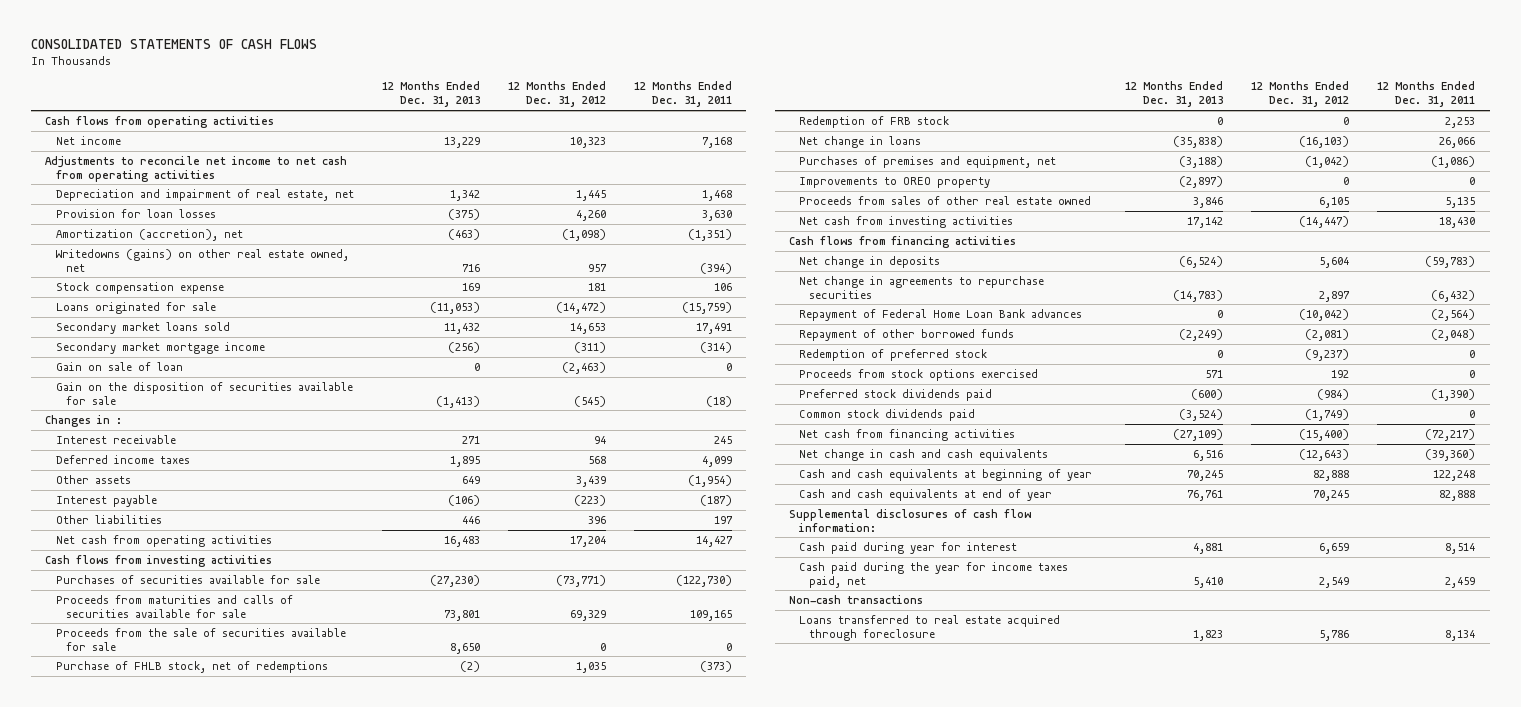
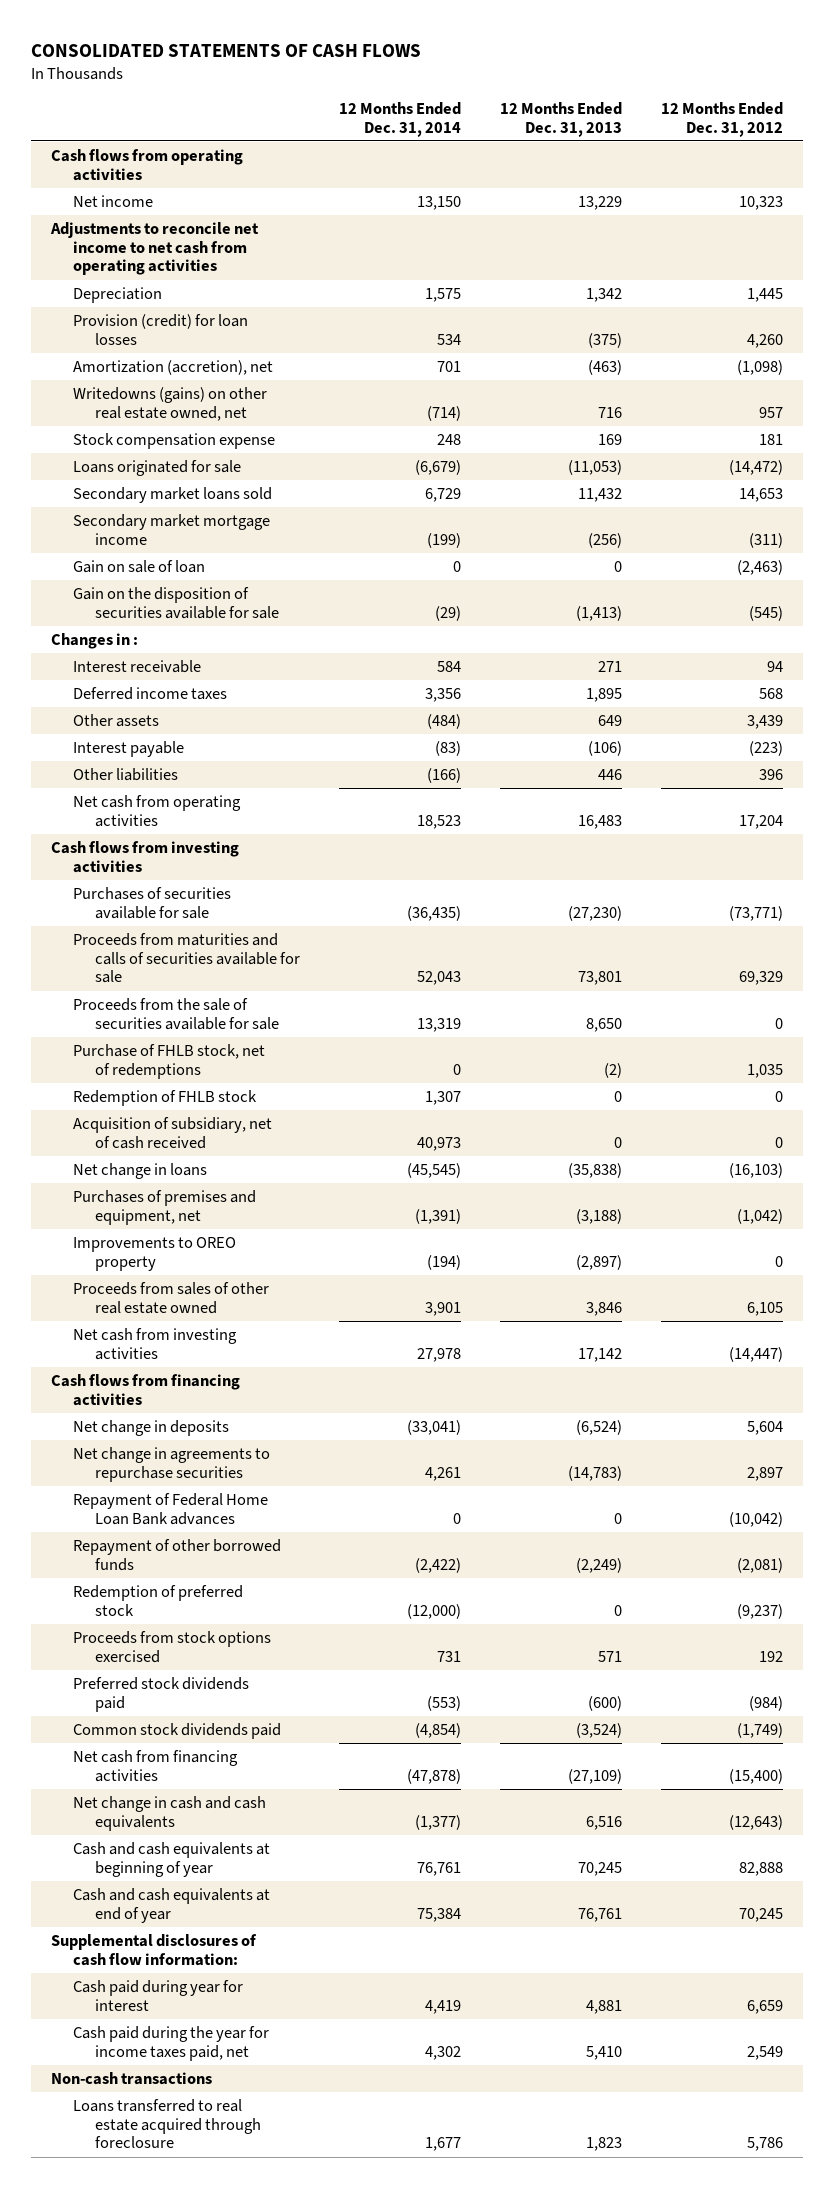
[633,81,732,108] 12 Months Ended Dec. 31, 2011 -> none
none -> [339,101,462,137] 12 Months Ended Dec. 31, 2014
[55,188,354,201] Depreciation and impairment of real estate, net -> [73,286,163,303] Depreciation
[55,208,216,218] Provision for loan losses -> [73,313,249,345] Provision (credit) for loan losses
[799,115,950,128] Redemption of FRB stock -> [73,1089,258,1106] Redemption of FHLB stock
none -> [73,1116,273,1149] Acquisition of subsidiary, net of cash received

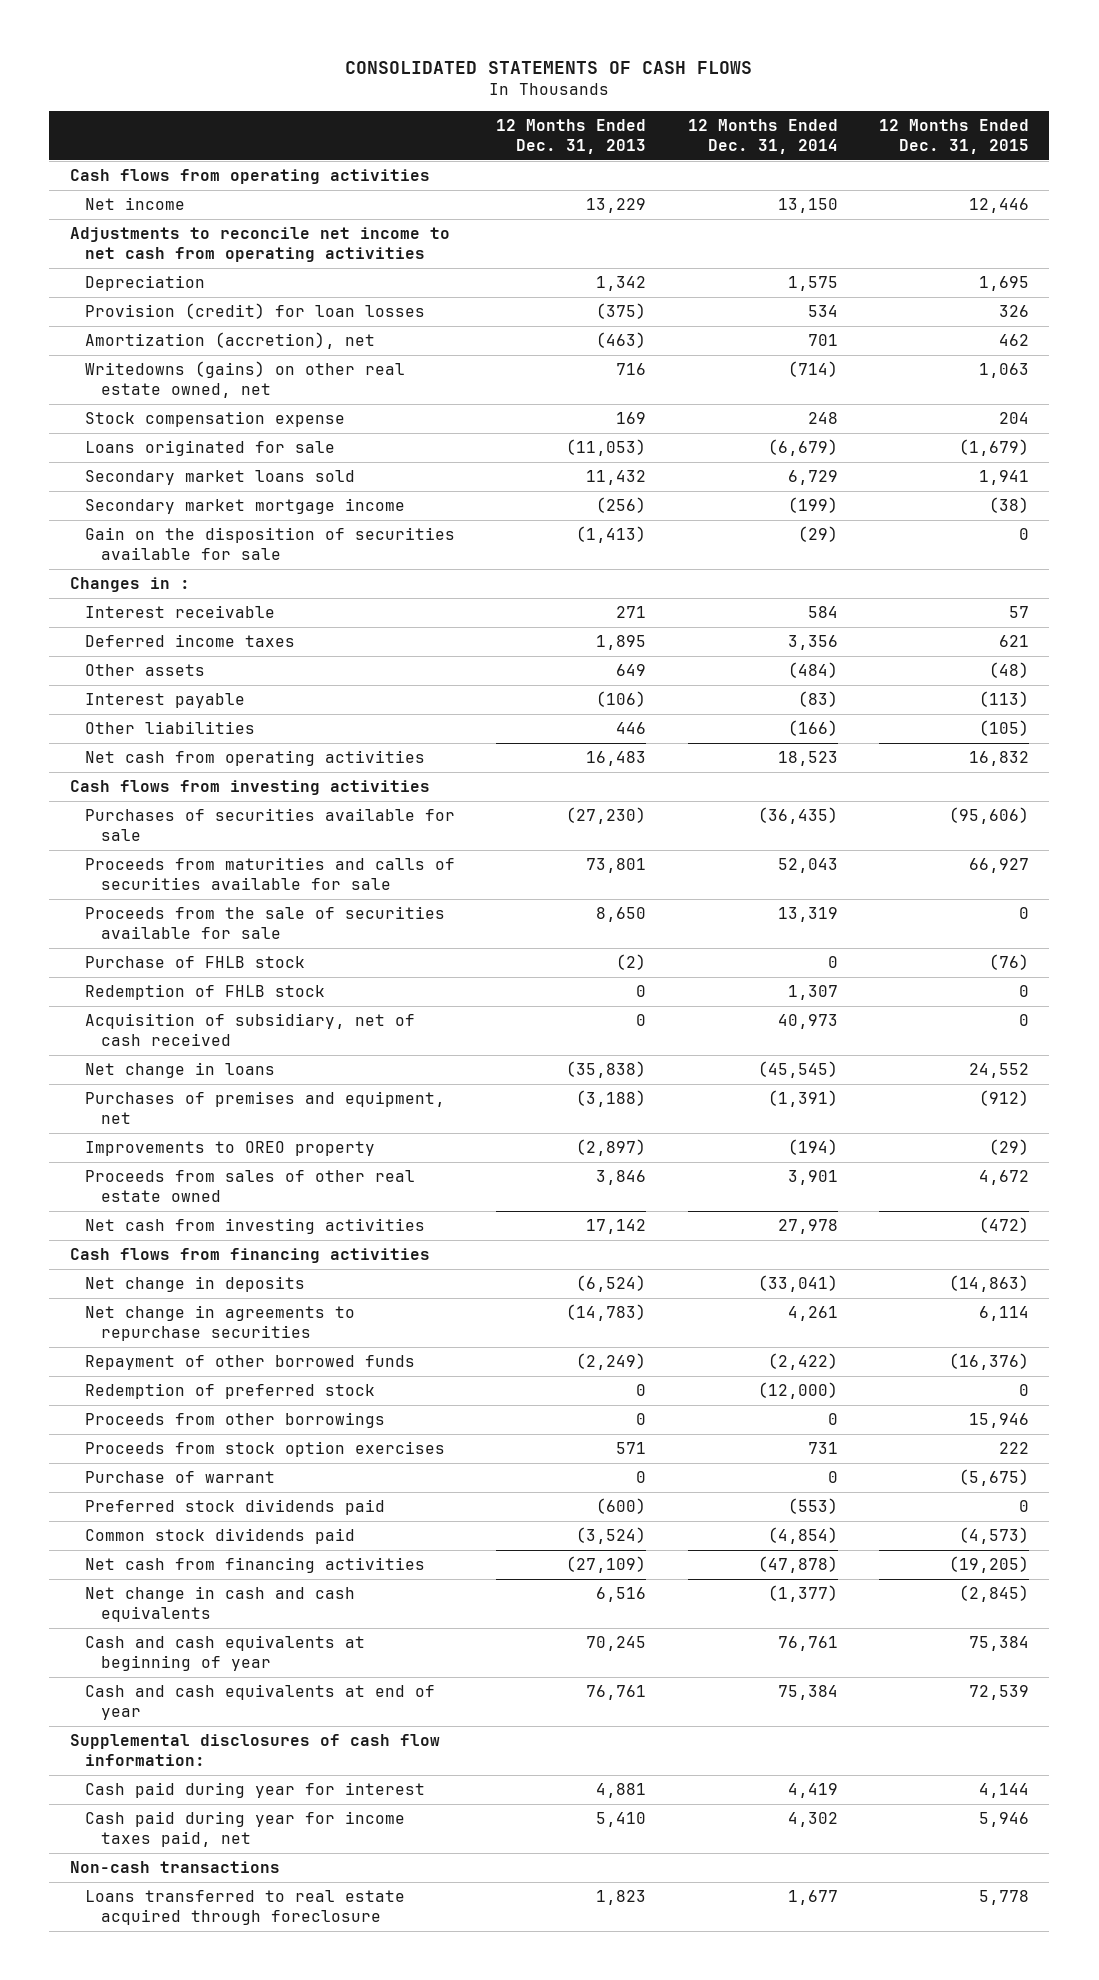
[661,101,784,137] 12 Months Ended Dec. 31, 2012 -> none
none -> [878,119,1029,154] 12 Months Ended Dec. 31, 2015
[73,559,206,573] Gain on sale of loan -> none
[73,1043,266,1079] Purchase of FHLB stock, net of redemptions -> [85,956,306,969] Purchase of FHLB stock
[73,1492,269,1525] Repayment of Federal Home Loan Bank advances -> none
none -> [85,1412,386,1429] Proceeds from other borrowings
[73,1630,272,1663] Proceeds from stock options exercised -> [85,1441,446,1458] Proceeds from stock option exercises
none -> [85,1471,276,1484] Purchase of warrant
[73,2025,270,2061] Cash paid during the year for income taxes paid, net -> [85,1811,406,1847] Cash paid during year for income taxes paid, net

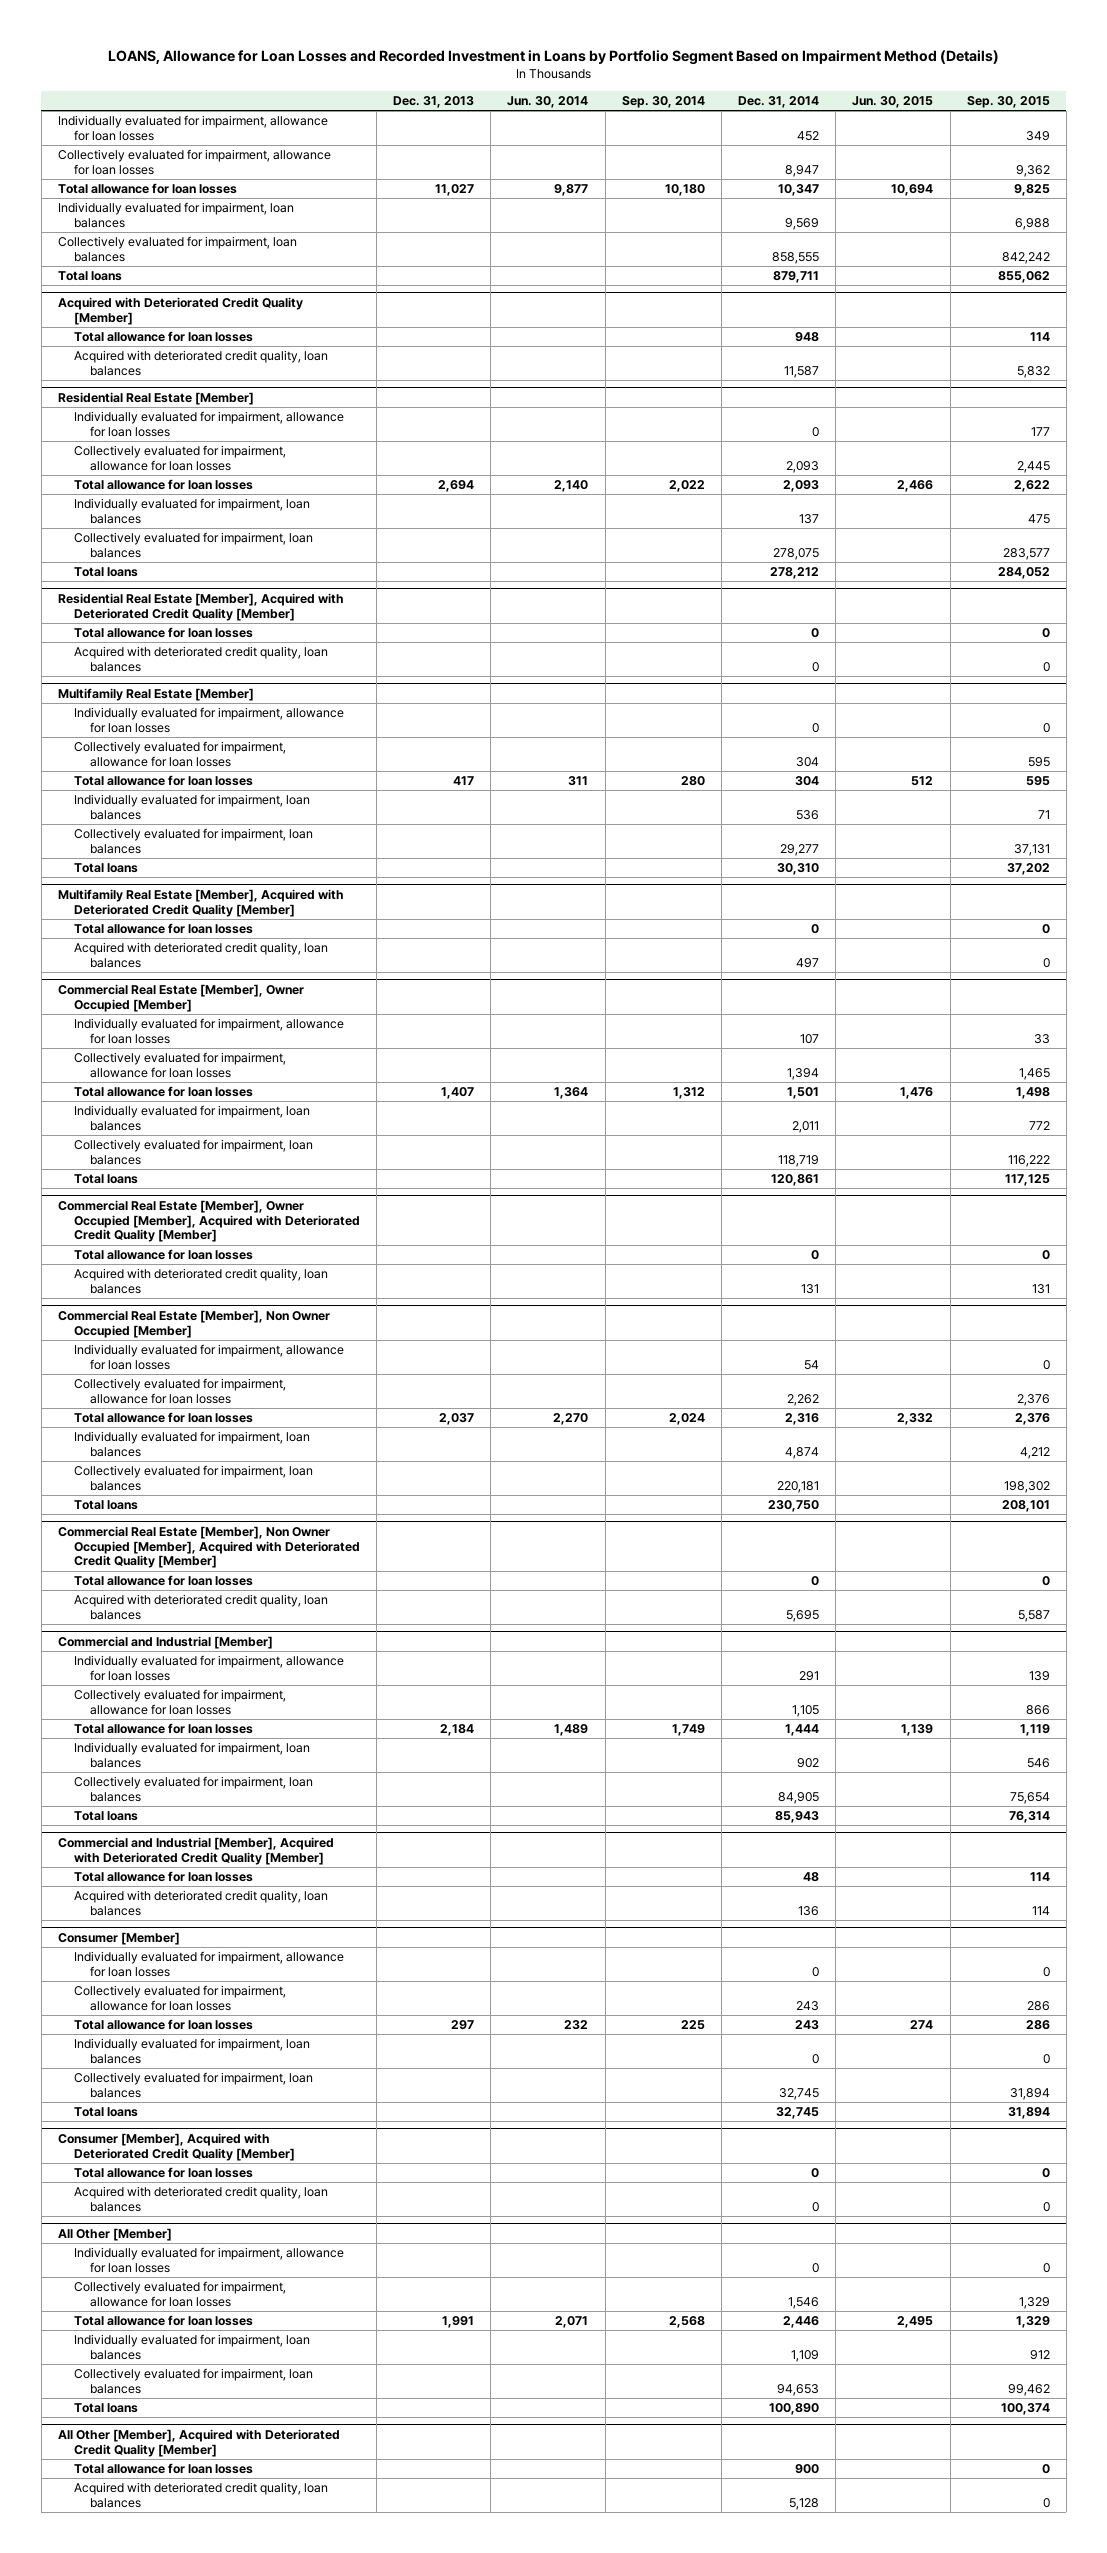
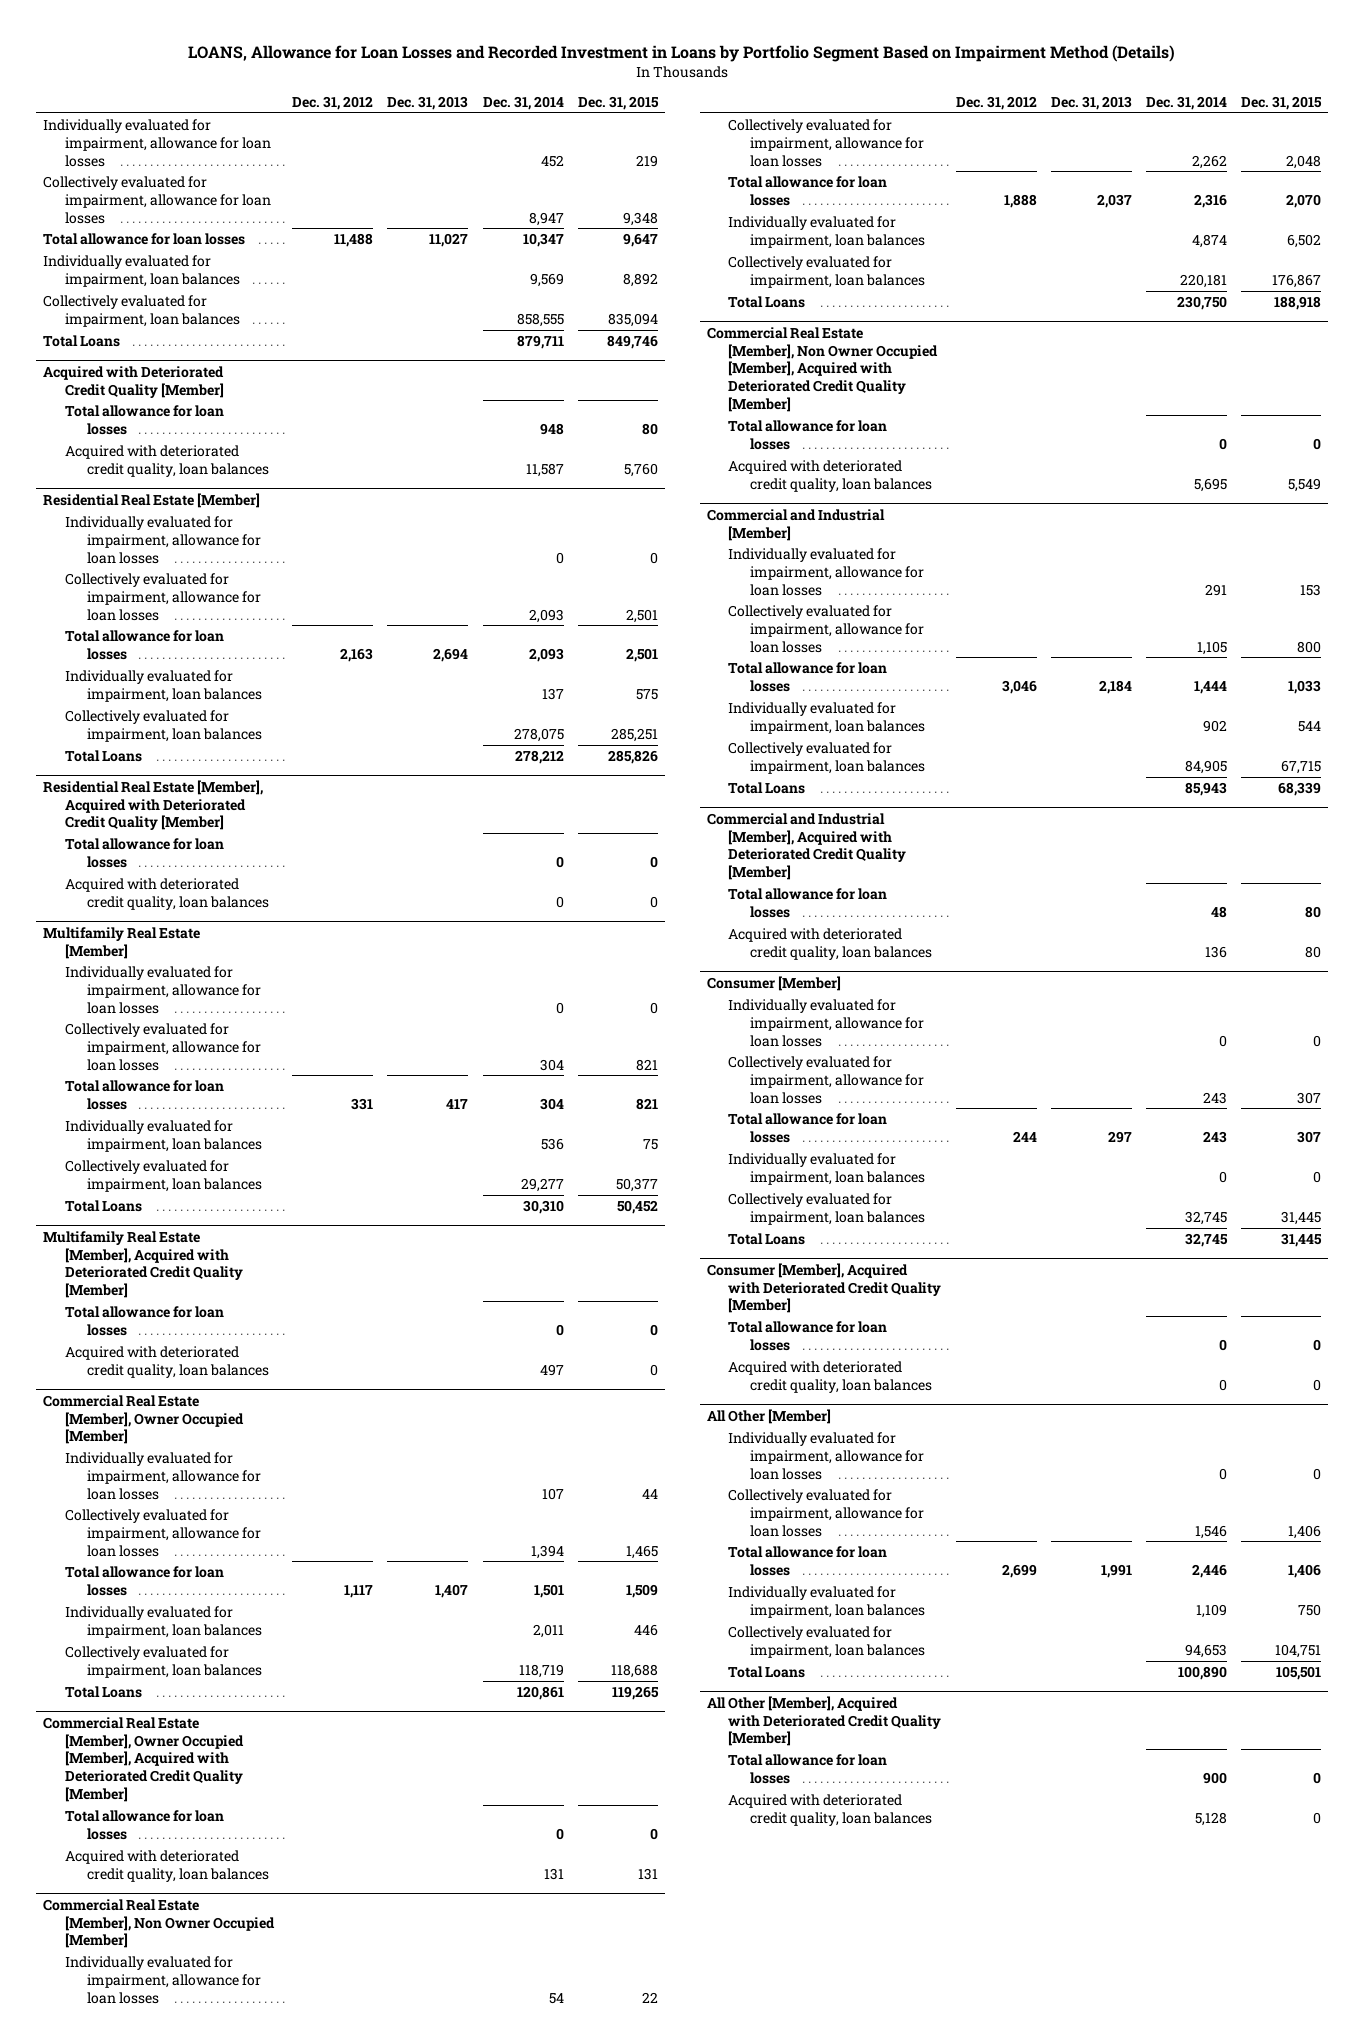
[507,95,589,108] Jun. 30, 2014 -> none
[621,95,705,108] Sep. 30, 2014 -> none
[852,95,934,108] Jun. 30, 2015 -> none
[966,95,1050,108] Sep. 30, 2015 -> none
none -> [292,95,374,110] Dec. 31, 2012
none -> [577,95,659,110] Dec. 31, 2015
[57,271,122,282] Total loans -> [43,334,121,347] Total Loans
[73,567,138,578] Total loans -> [65,749,143,762] Total Loans
[73,863,138,874] Total loans -> [65,1199,143,1212] Total Loans
[73,1174,138,1185] Total loans -> [65,1685,143,1698] Total Loans
[73,1500,138,1511] Total loans -> [728,295,806,308] Total Loans
[73,1811,138,1822] Total loans -> [728,781,806,794] Total Loans
[73,2107,138,2118] Total loans -> [728,1232,806,1245] Total Loans
[73,2403,138,2414] Total loans -> [728,1665,806,1678] Total Loans

